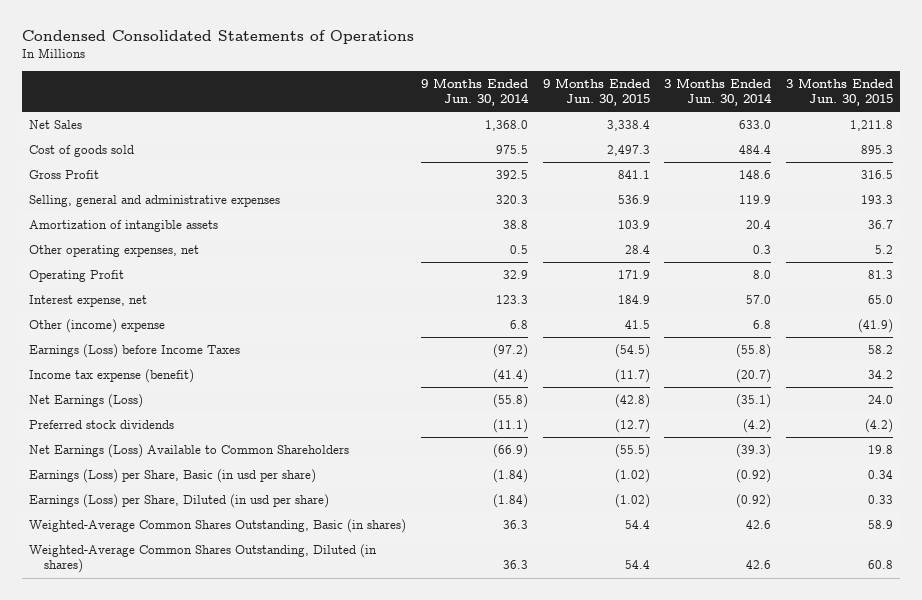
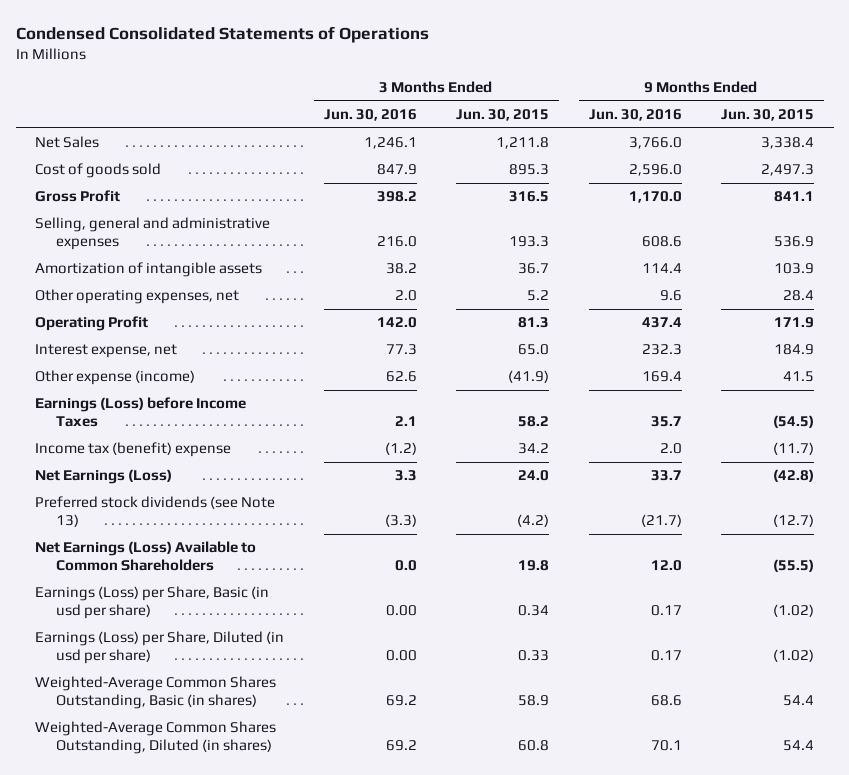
[420,77,529,107] 9 Months Ended Jun. 30, 2014 -> none
[664,77,773,107] 3 Months Ended Jun. 30, 2014 -> none
none -> [323,109,417,122] Jun. 30, 2016
none -> [588,109,682,122] Jun. 30, 2016
[29,318,166,333] Other (income) expense -> [35,370,196,386] Other expense (income)
[29,368,195,383] Income tax expense (benefit) -> [35,442,232,458] Income tax (benefit) expense
[29,419,175,429] Preferred stock dividends -> [35,496,276,527] Preferred stock dividends (see Note 13)

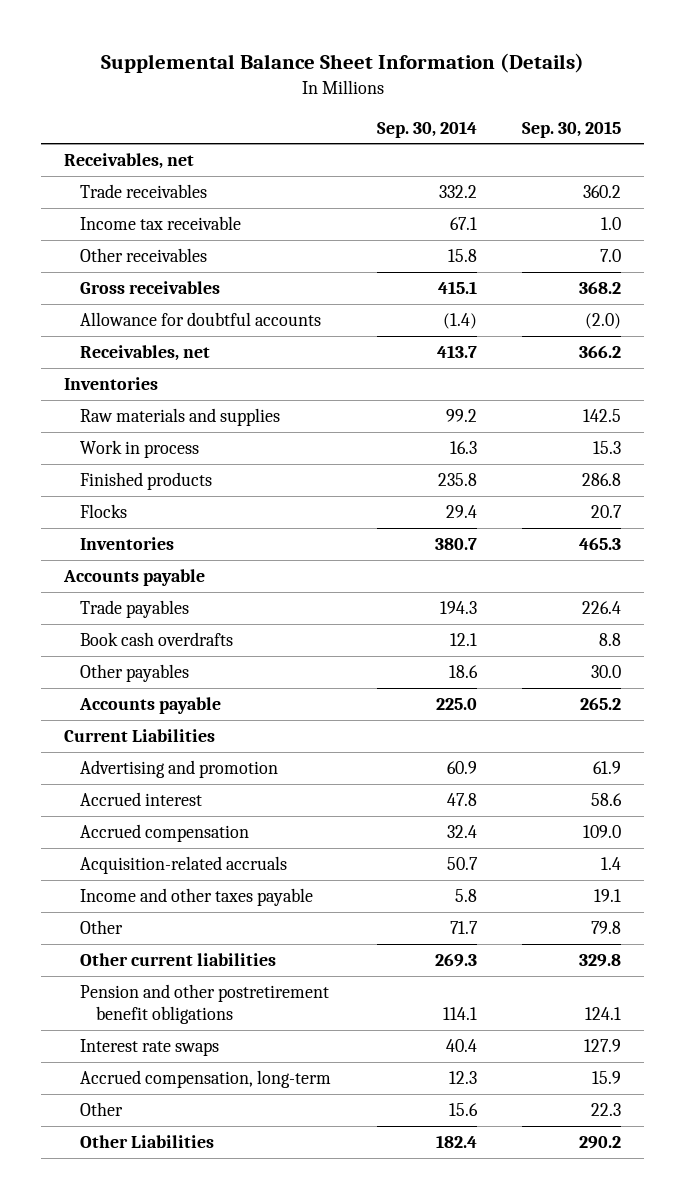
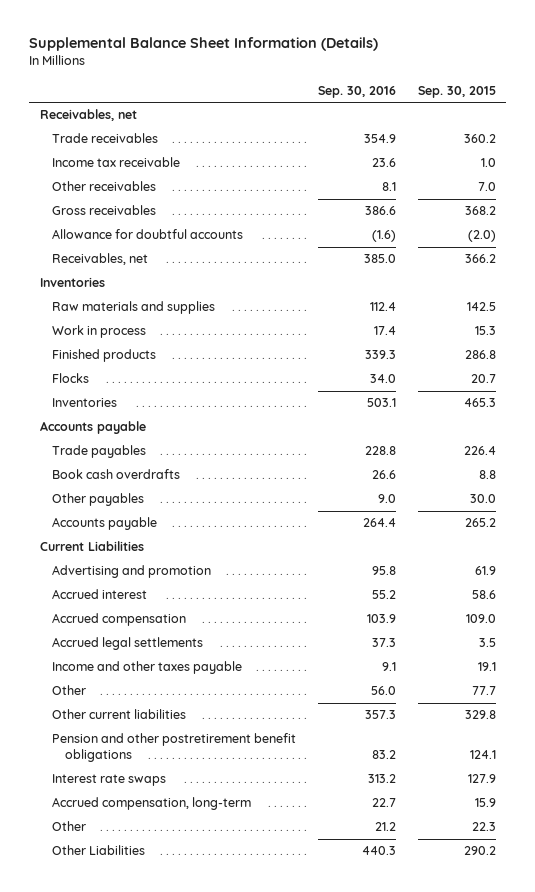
[376,120,477,138] Sep. 30, 2014 -> none
none -> [318,85,397,98] Sep. 30, 2016
[80,855,288,874] Acquisition-related accruals -> none
none -> [52,637,204,651] Accrued legal settlements
[591,920,622,934] 79.8 -> [471,686,496,696] 77.7

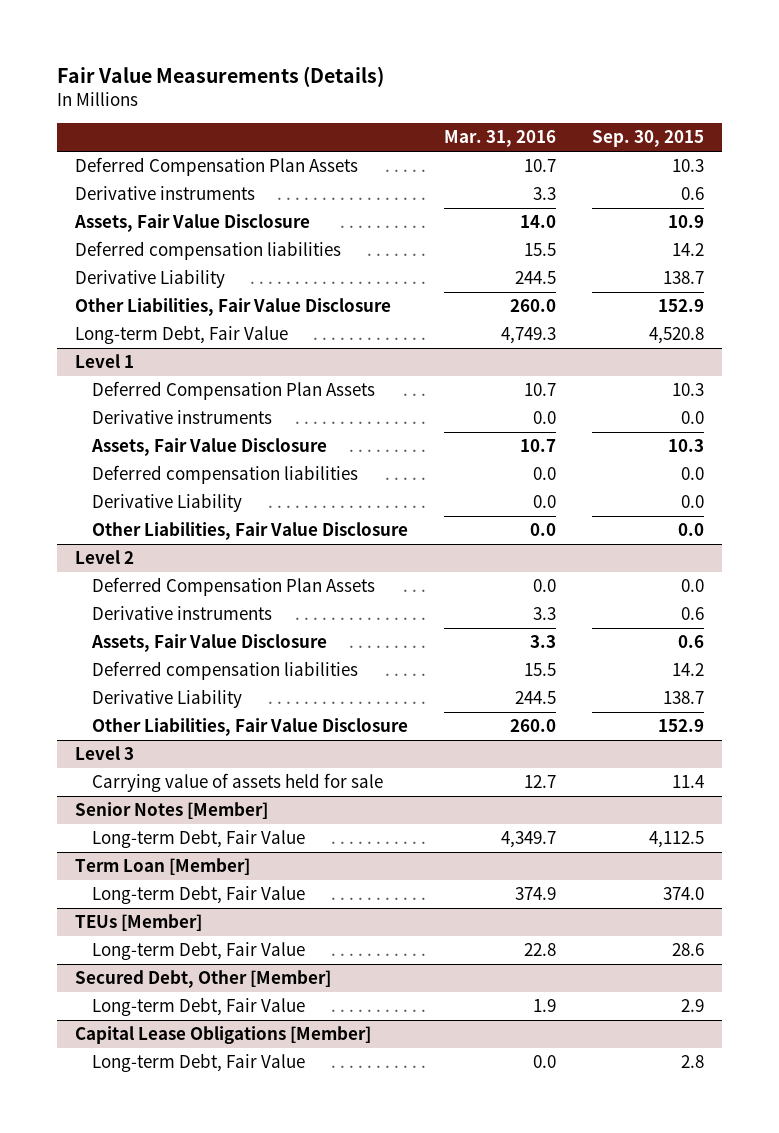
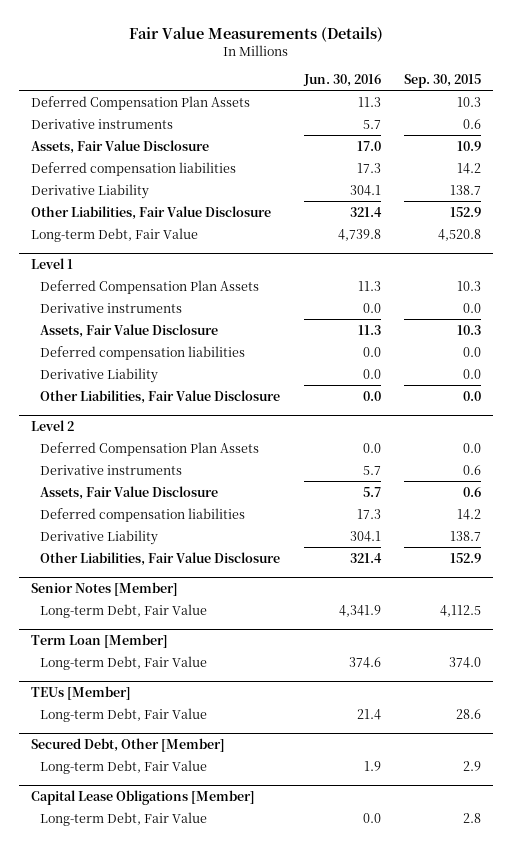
[444,130,557,148] Mar. 31, 2016 -> none
none -> [302,73,381,87] Jun. 30, 2016
[74,746,134,761] Level 3 -> none
[92,773,384,793] Carrying value of assets held for sale -> none

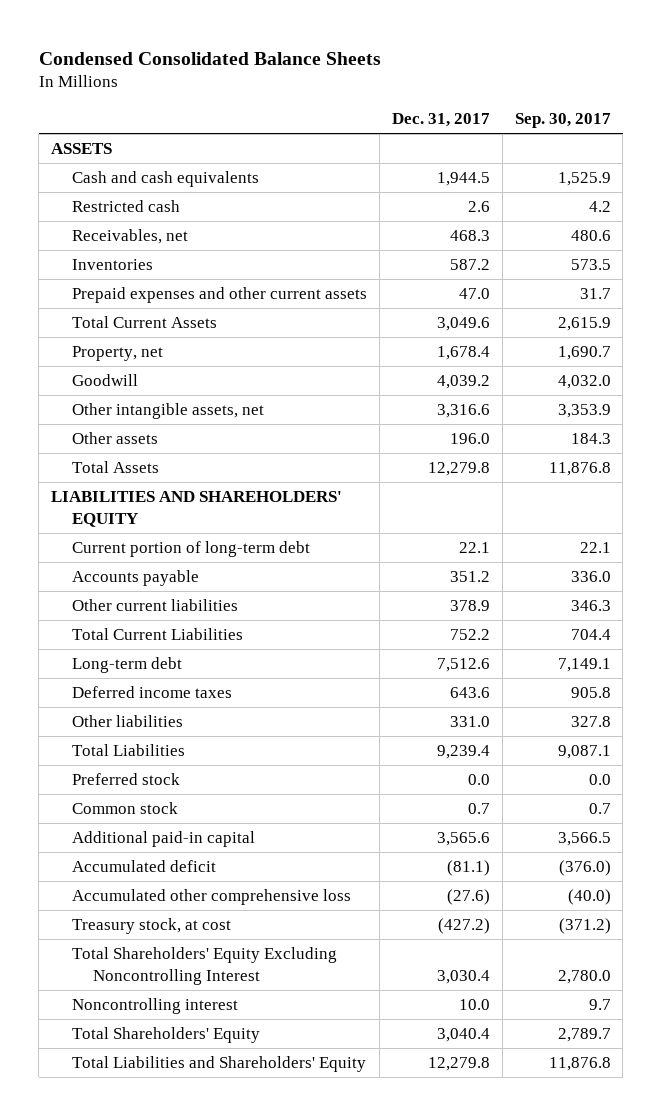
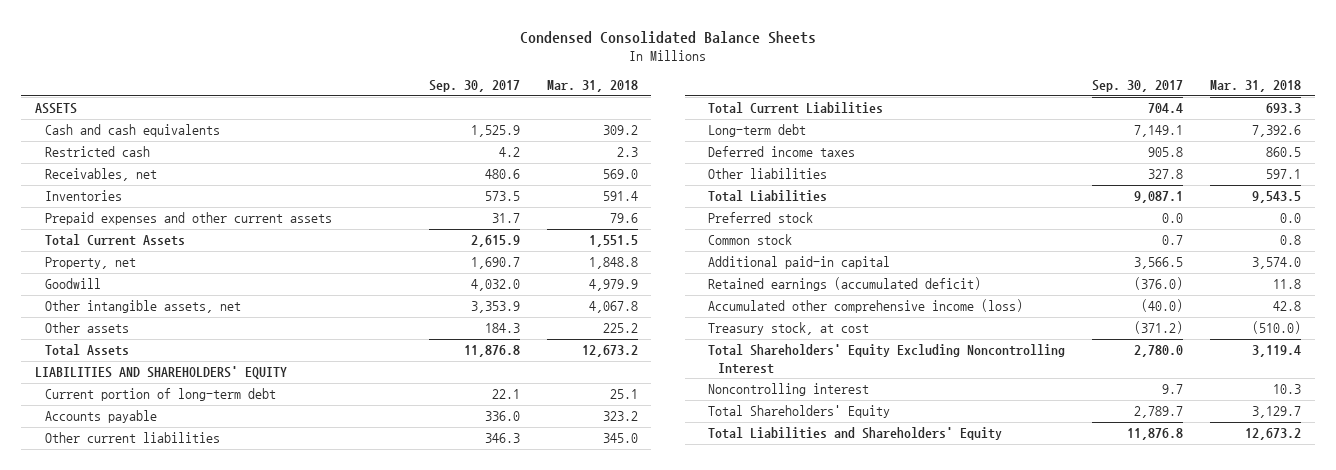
[391,112,490,127] Dec. 31, 2017 -> none
none -> [546,79,638,92] Mar. 31, 2018
[72,859,217,872] Accumulated deficit -> [707,277,981,292] Retained earnings (accumulated deficit)
[72,888,352,905] Accumulated other comprehensive loss -> [707,299,1023,314] Accumulated other comprehensive income (loss)

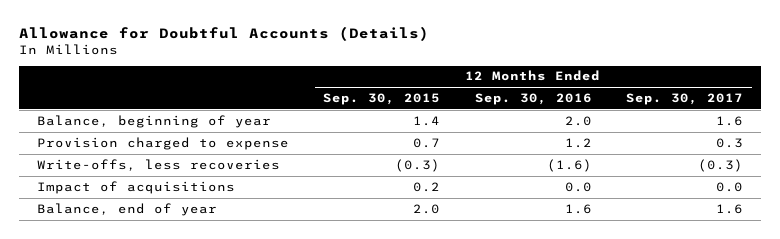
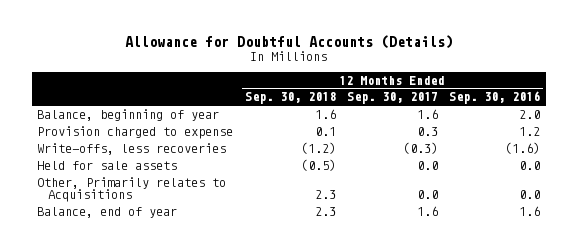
[323,92,441,105] Sep. 30, 2015 -> none
none -> [244,92,336,105] Sep. 30, 2018
[36,180,235,194] Impact of acquisitions -> none
none -> [37,161,178,171] Held for sale assets
none -> [37,177,227,203] Other, Primarily relates to Acquisitions

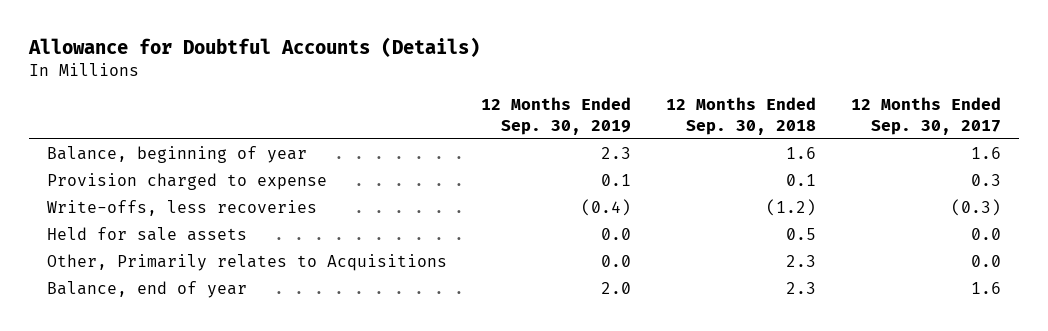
[449,91,541,105] Sep. 30, 2016 -> none
none -> [481,97,632,136] 12 Months Ended Sep. 30, 2019
[300,159,336,172] (0.5) -> [786,227,817,240] 0.5

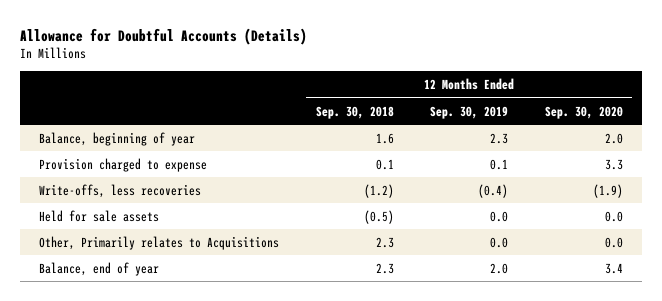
[851,97,1002,136] 12 Months Ended Sep. 30, 2017 -> none
none -> [545,105,624,119] Sep. 30, 2020
[786,227,817,240] 0.5 -> [363,209,394,224] (0.5)

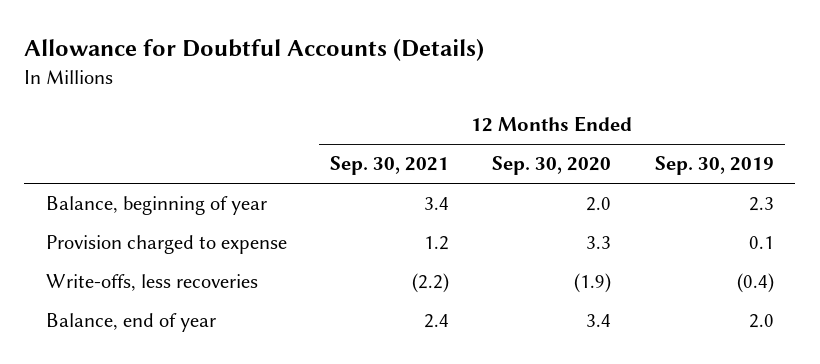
[315,105,394,119] Sep. 30, 2018 -> none
none -> [330,156,450,176] Sep. 30, 2021
[38,209,159,222] Held for sale assets -> none
[38,235,279,250] Other, Primarily relates to Acquisitions -> none

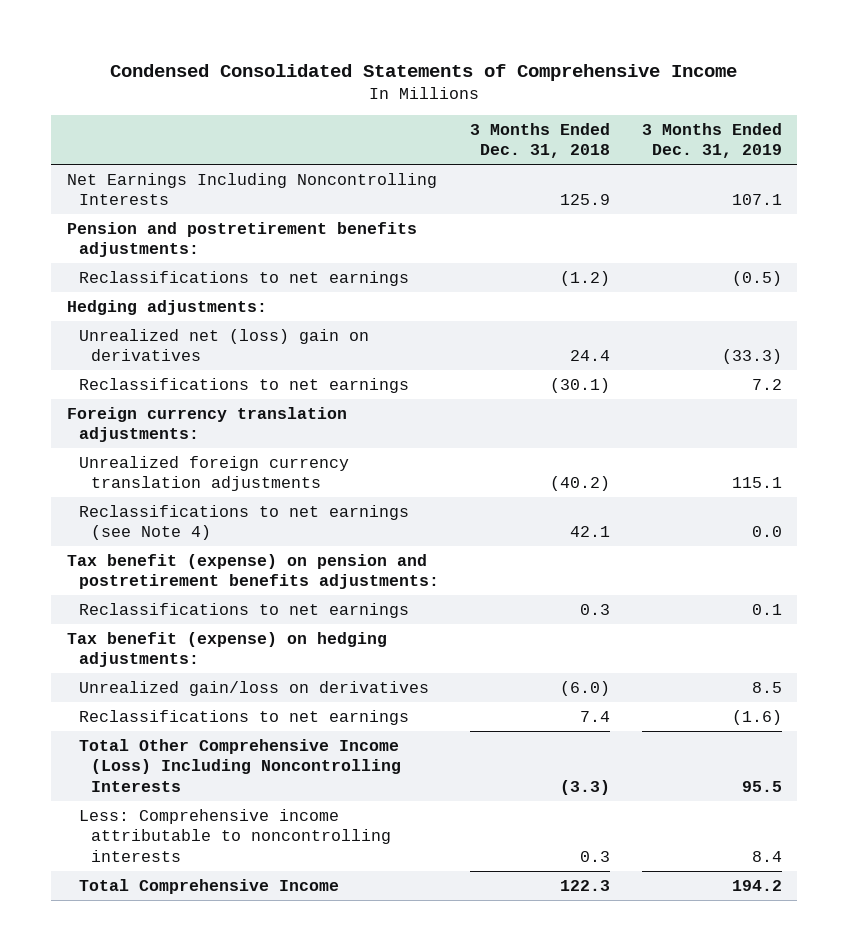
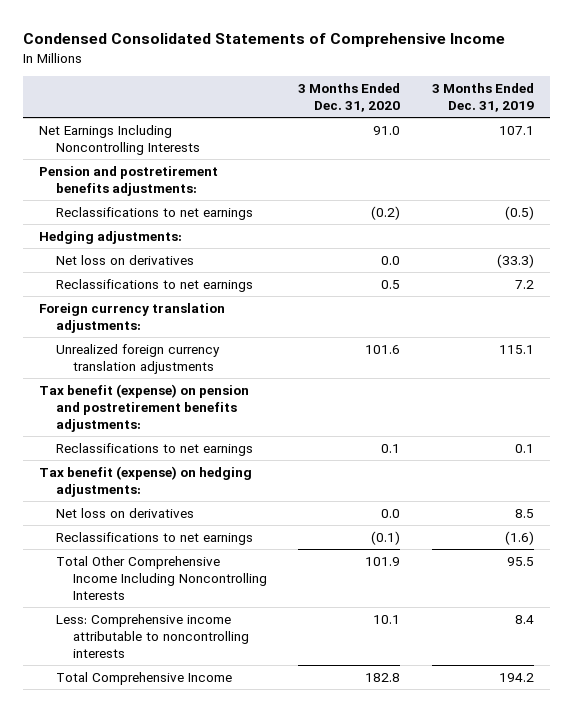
[470,122,611,159] 3 Months Ended Dec. 31, 2018 -> none
none -> [298,83,401,113] 3 Months Ended Dec. 31, 2020
[79,328,370,362] Unrealized net (loss) gain on derivatives -> [55,254,194,265] Net loss on derivatives
[79,504,410,541] Reclassifications to net earnings (see Note 4) -> none
[79,680,430,696] Unrealized gain/loss on derivatives -> [55,507,194,518] Net loss on derivatives
[79,738,402,792] Total Other Comprehensive Income (Loss) Including Noncontrolling Interests -> [55,555,267,600] Total Other Comprehensive Income Including Noncontrolling Interests

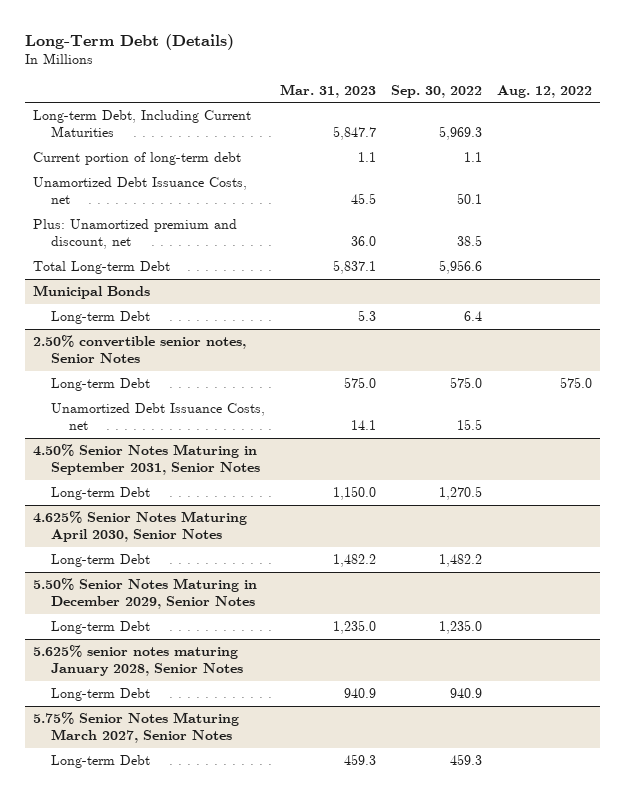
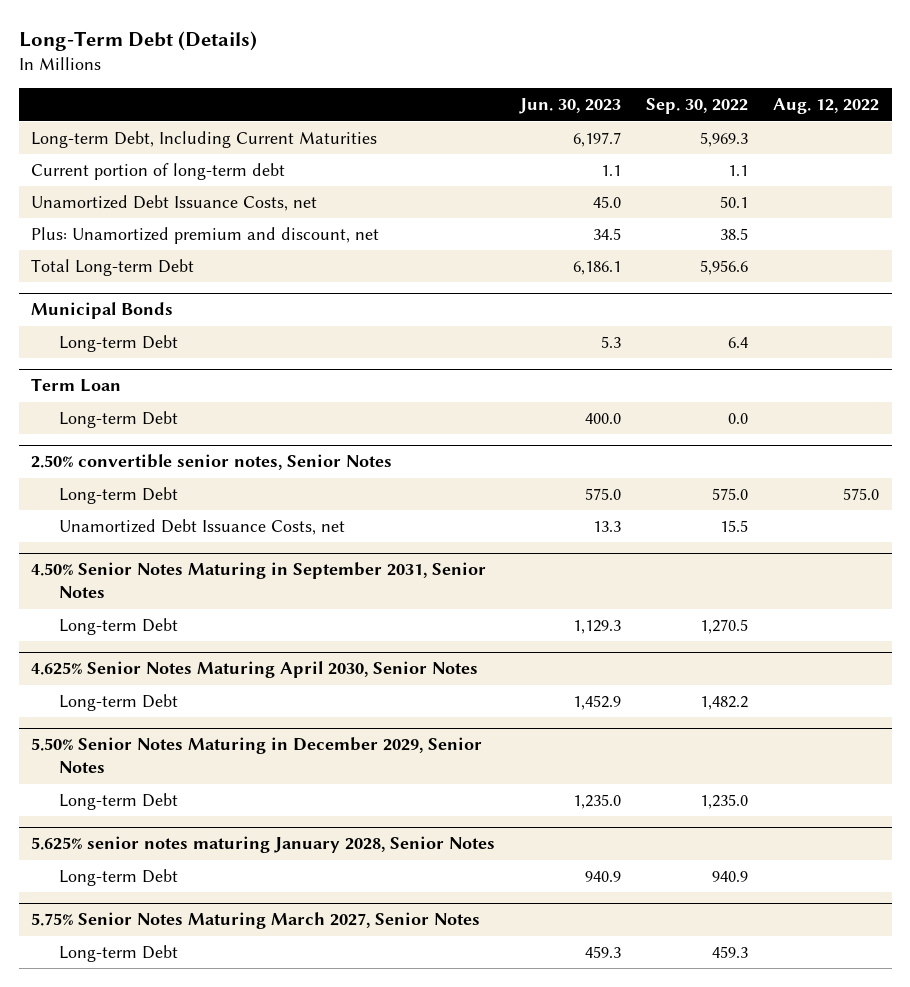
[279,83,376,98] Mar. 31, 2023 -> none
none -> [519,98,622,115] Jun. 30, 2023
none -> [31,378,122,393] Term Loan
none -> [58,411,178,429] Long-term Debt

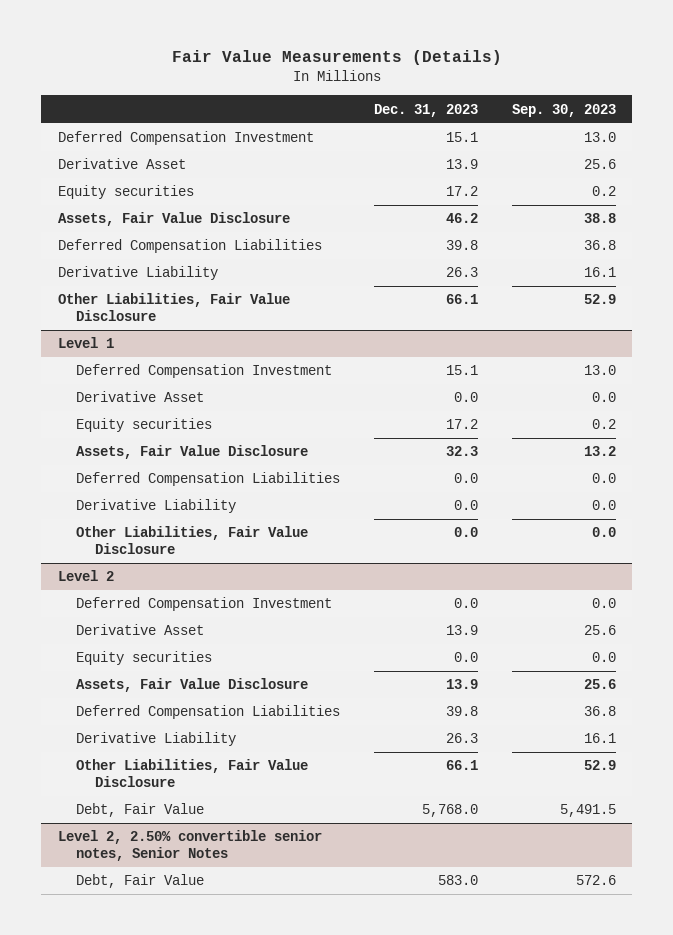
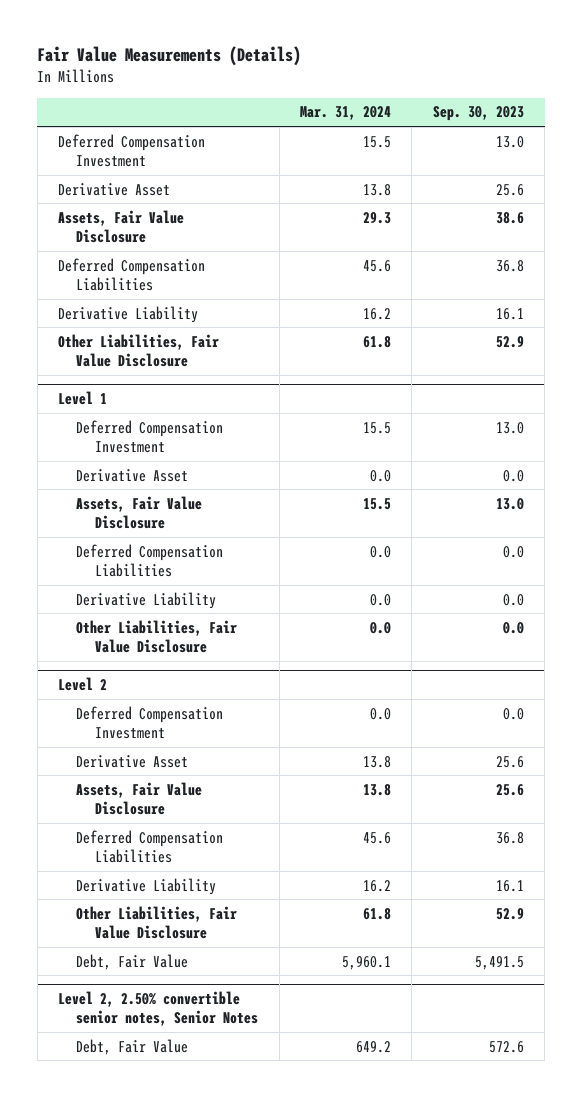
[373,103,478,117] Dec. 31, 2023 -> none
none -> [300,106,392,121] Mar. 31, 2024
[57,185,194,200] Equity securities -> none
[583,213,616,224] 38.8 -> [495,211,524,224] 38.6
[76,418,213,433] Equity securities -> none
[583,446,616,457] 13.2 -> [495,497,524,510] 13.0
[76,651,213,666] Equity securities -> none

